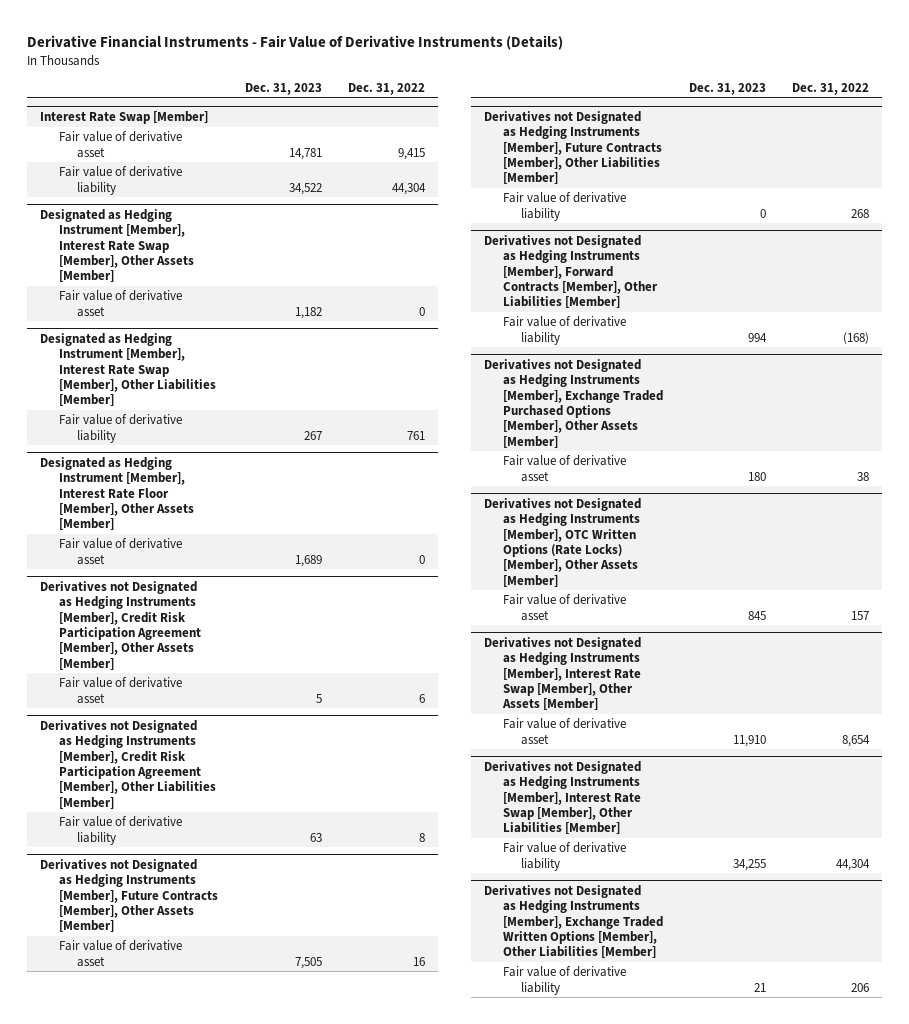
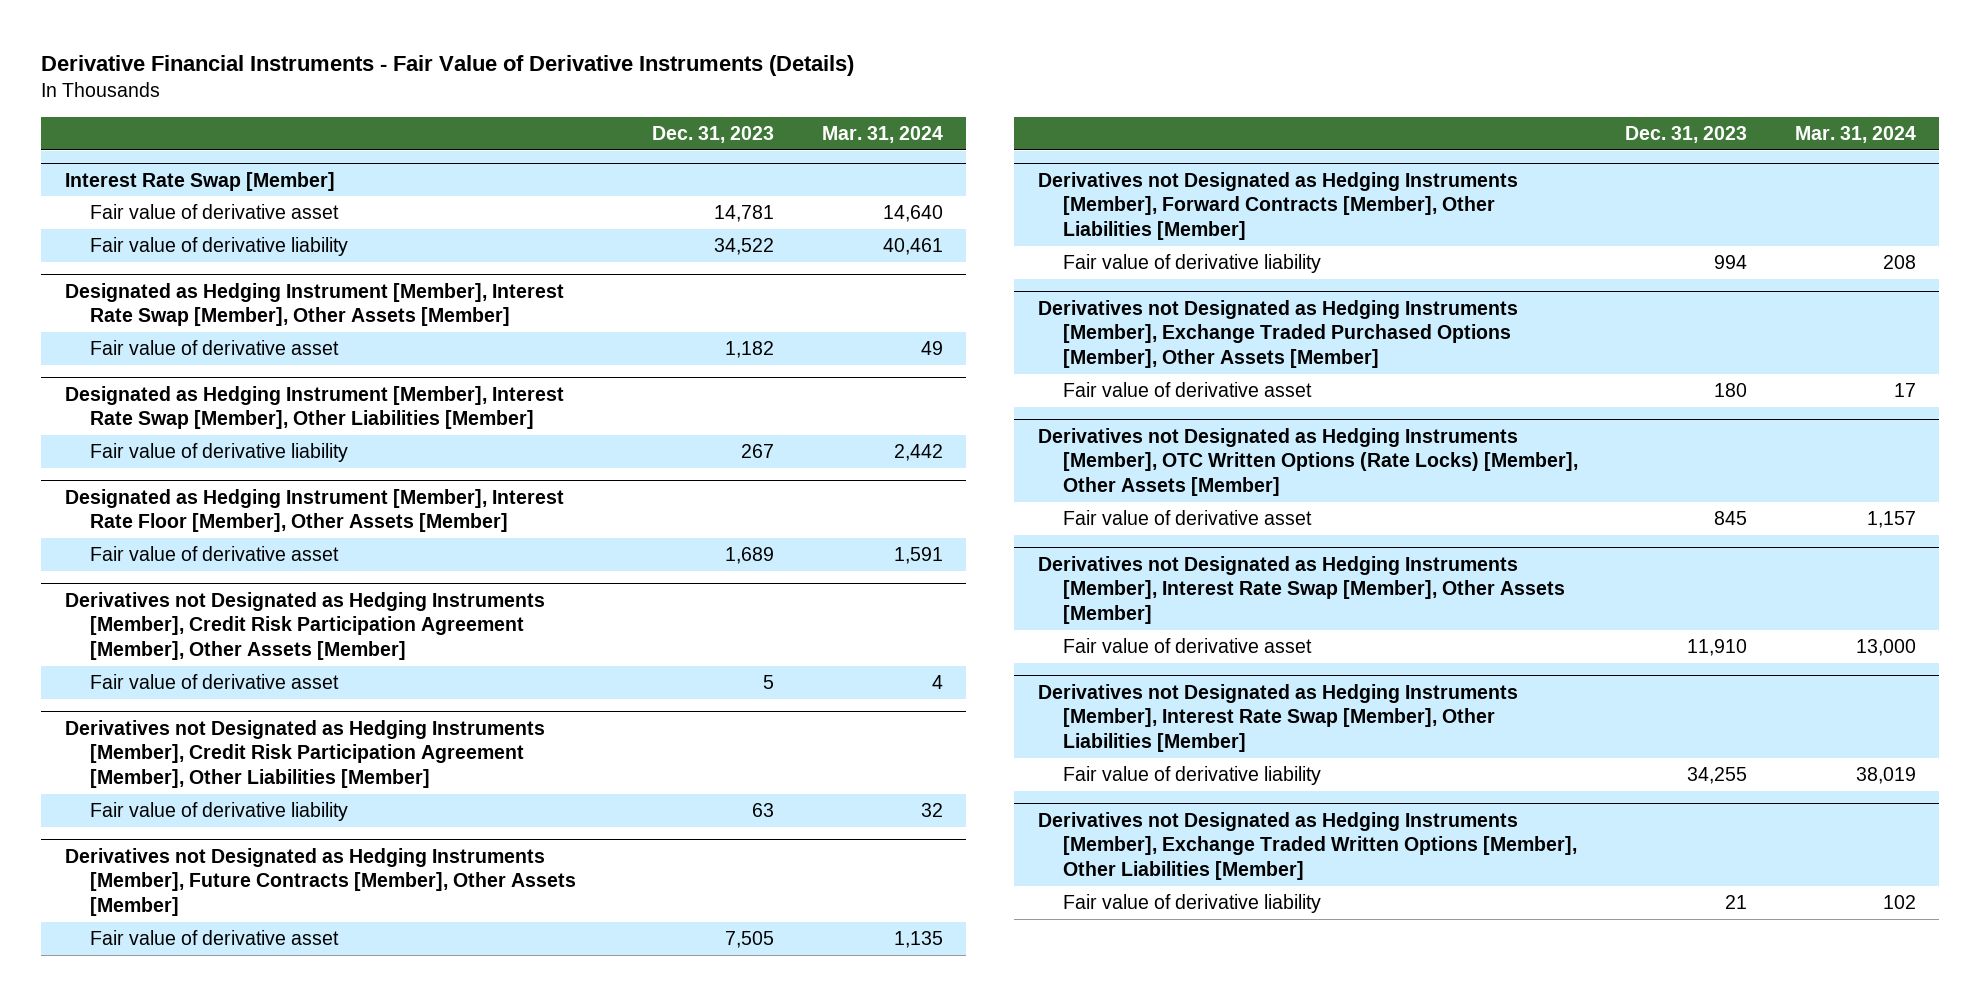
[348,83,426,96] Dec. 31, 2022 -> none
none -> [821,125,943,143] Mar. 31, 2024
[483,110,662,185] Derivatives not Designated as Hedging Instruments [Member], Future Contracts [Member], Other Liabilities [Member] -> none
[502,192,626,221] Fair value of derivative liability -> none

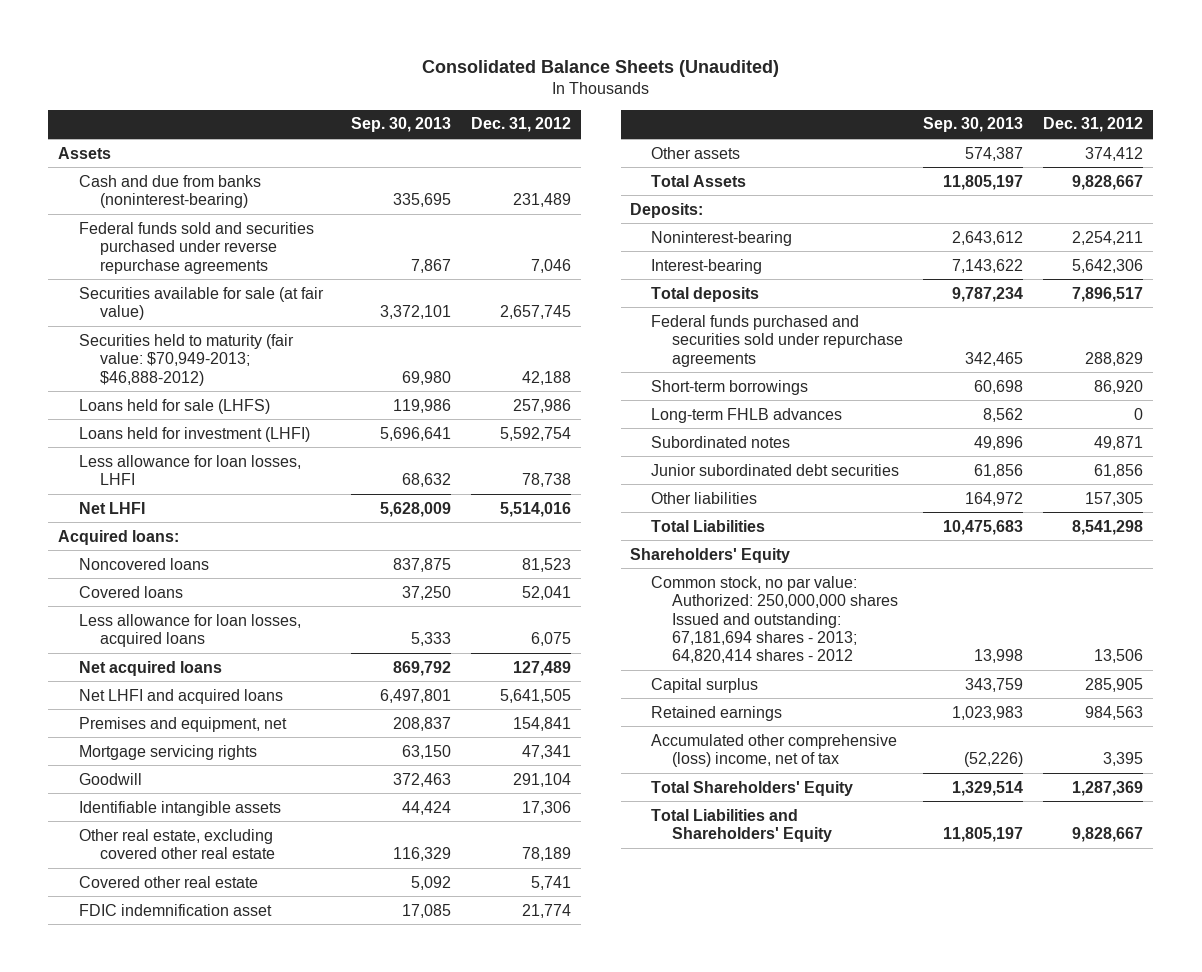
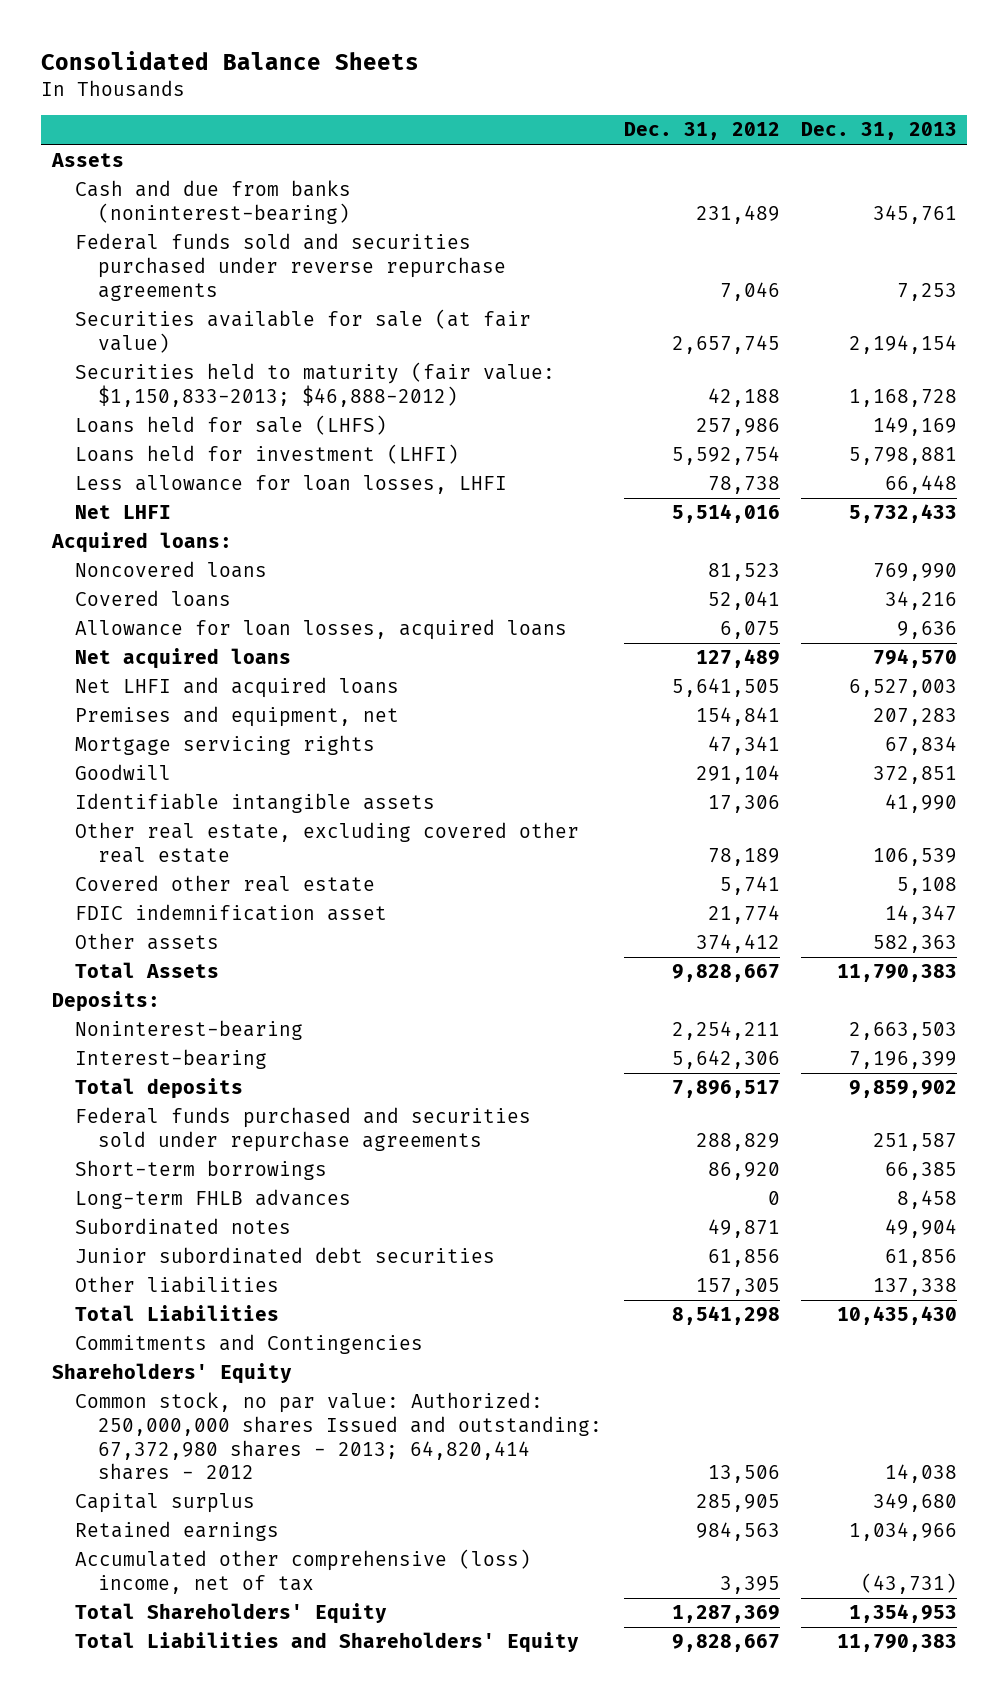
[421,59,779,77] Consolidated Balance Sheets (Unaudited) -> [40,51,419,71] Consolidated Balance Sheets
[351,117,452,133] Sep. 30, 2013 -> none
none -> [800,122,957,141] Dec. 31, 2013
[79,333,295,386] Securities held to maturity (fair value: $70,949-2013; $46,888-2012) -> [74,362,555,407] Securities held to maturity (fair value: $1,150,833-2013; $46,888-2012)
[79,613,302,648] Less allowance for loan losses, acquired loans -> [74,619,567,641] Allowance for loan losses, acquired loans
none -> [74,1334,423,1355] Commitments and Contingencies
[651,575,899,664] Common stock, no par value: Authorized: 250,000,000 shares Issued and outstanding: 67,181,694 shares - 2013; 64,820,414 shares - 2012 -> [74,1392,603,1481] Common stock, no par value: Authorized: 250,000,000 shares Issued and outstanding: 67,372,980 shares - 2013; 64,820,414 shares - 2012

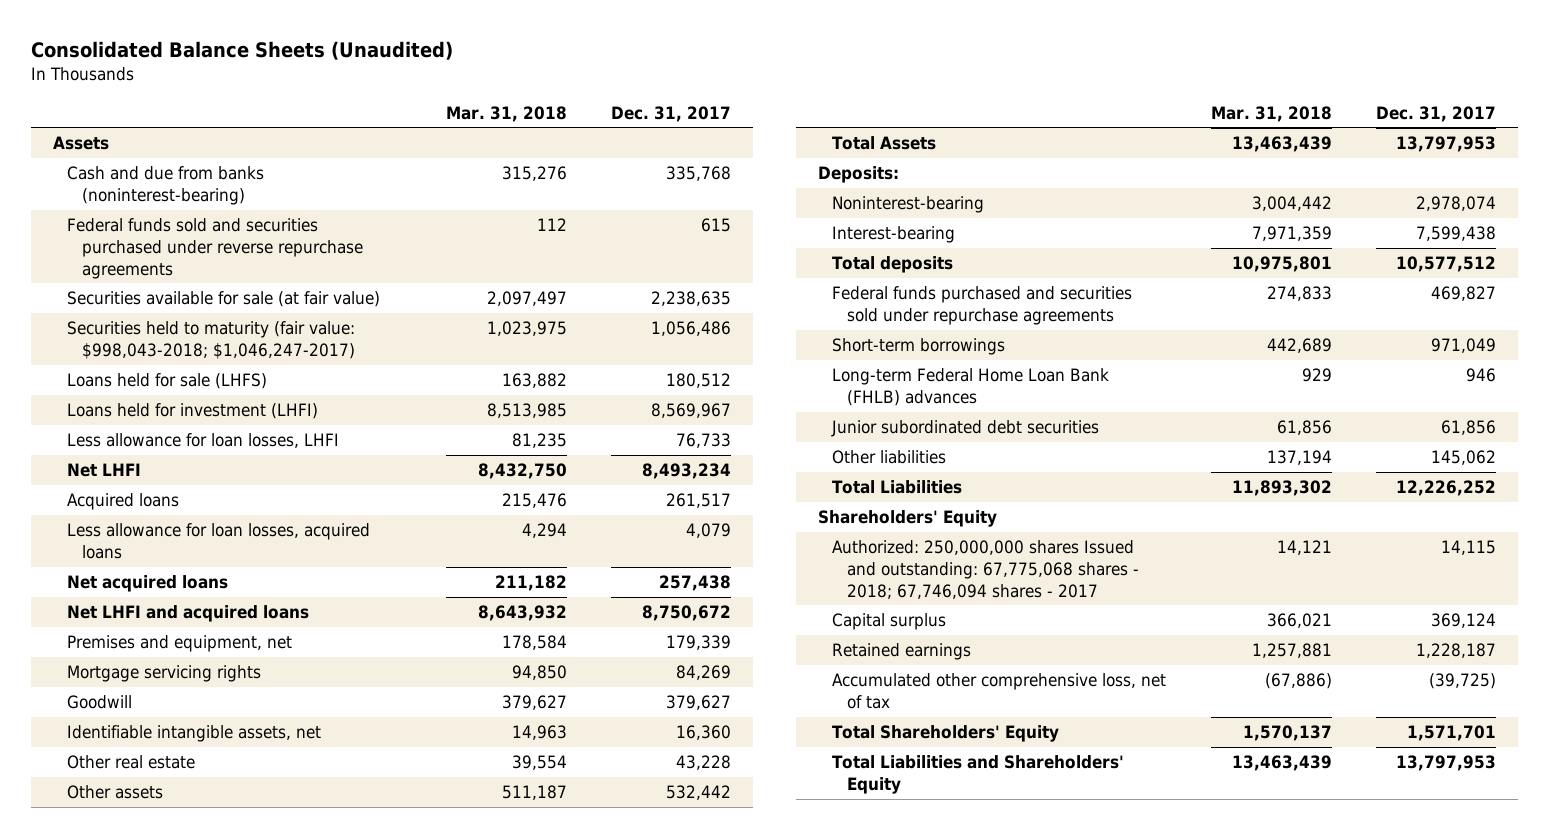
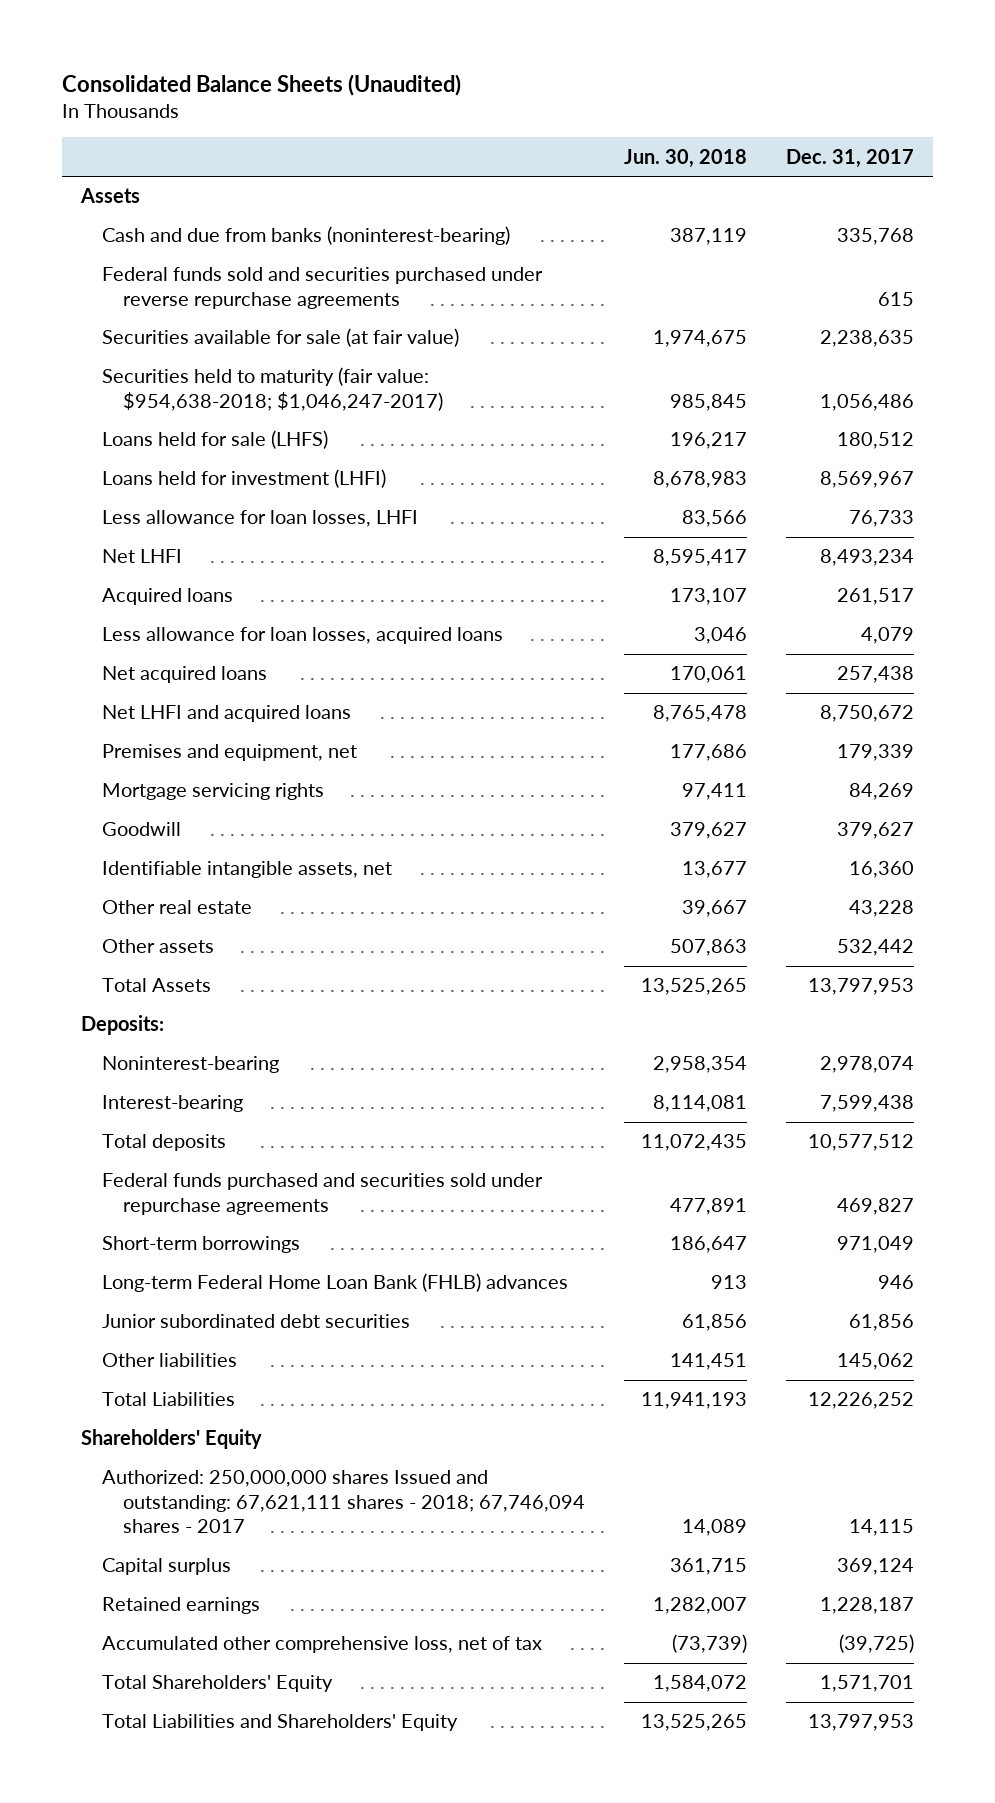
[445,105,567,122] Mar. 31, 2018 -> none
none -> [624,148,748,168] Jun. 30, 2018
[67,321,356,359] Securities held to maturity (fair value: $998,043-2018; $1,046,247-2017) -> [102,367,444,411] Securities held to maturity (fair value: $954,638-2018; $1,046,247-2017)
[832,540,1139,599] Authorized: 250,000,000 shares Issued and outstanding: 67,775,068 shares - 2018; 67,746,094 shares - 2017 -> [102,1470,586,1534] Authorized: 250,000,000 shares Issued and outstanding: 67,621,111 shares - 2018; 67,746,094 shares - 2017

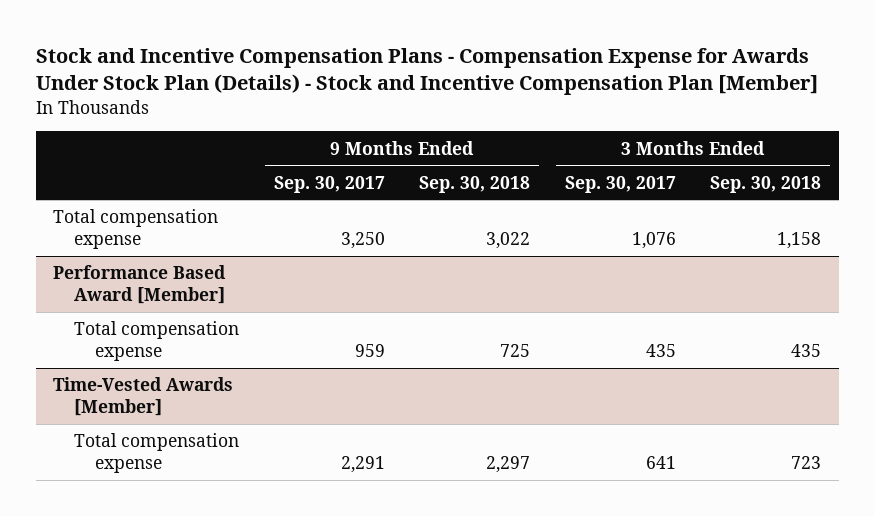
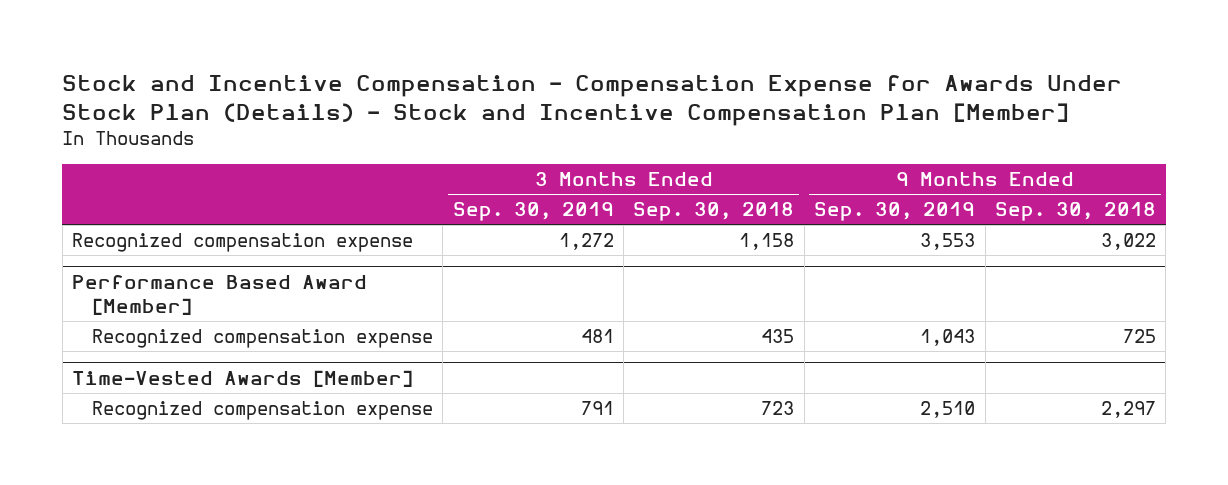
[35,47,818,96] Stock and Incentive Compensation Plans - Compensation Expense for Awards Under Stock Plan (Details) - Stock and Incentive Compensation Plan [Member] -> [62,75,1123,127] Stock and Incentive Compensation - Compensation Expense for Awards Under Stock Plan (Details) - Stock and Incentive Compensation Plan [Member]
[273,175,385,193] Sep. 30, 2017 -> none
[564,175,676,193] Sep. 30, 2017 -> none
none -> [452,202,614,222] Sep. 30, 2019
none -> [814,202,976,222] Sep. 30, 2019
[52,209,218,250] Total compensation expense -> [71,233,413,253] Recognized compensation expense
[74,321,240,362] Total compensation expense -> [92,329,434,349] Recognized compensation expense
[74,433,240,474] Total compensation expense -> [92,401,434,421] Recognized compensation expense

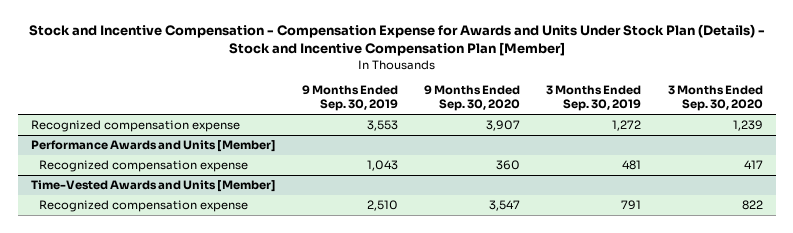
[62,75,1123,127] Stock and Incentive Compensation - Compensation Expense for Awards Under Stock Plan (Details) - Stock and Incentive Compensation Plan [Member] -> [28,24,765,57] Stock and Incentive Compensation - Compensation Expense for Awards and Units Under Stock Plan (Details) - Stock and Incentive Compensation Plan [Member]
[633,202,795,222] Sep. 30, 2018 -> none
[994,202,1156,222] Sep. 30, 2018 -> none
none -> [424,85,521,112] 9 Months Ended Sep. 30, 2020
none -> [667,85,763,112] 3 Months Ended Sep. 30, 2020
[71,274,367,315] Performance Based Award [Member] -> [30,140,276,153] Performance Awards and Units [Member]
[71,369,413,387] Time-Vested Awards [Member] -> [30,180,276,193] Time-Vested Awards and Units [Member]

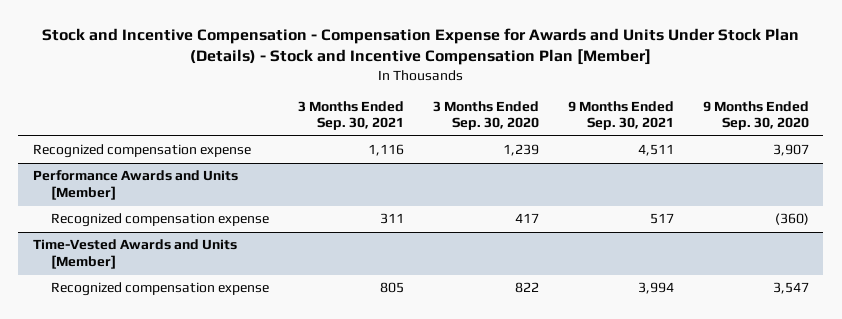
[301,85,398,112] 9 Months Ended Sep. 30, 2019 -> none
[546,85,642,112] 3 Months Ended Sep. 30, 2019 -> none
none -> [297,100,404,131] 3 Months Ended Sep. 30, 2021
none -> [567,100,674,131] 9 Months Ended Sep. 30, 2021
[496,160,521,171] 360 -> [774,213,809,226] (360)

